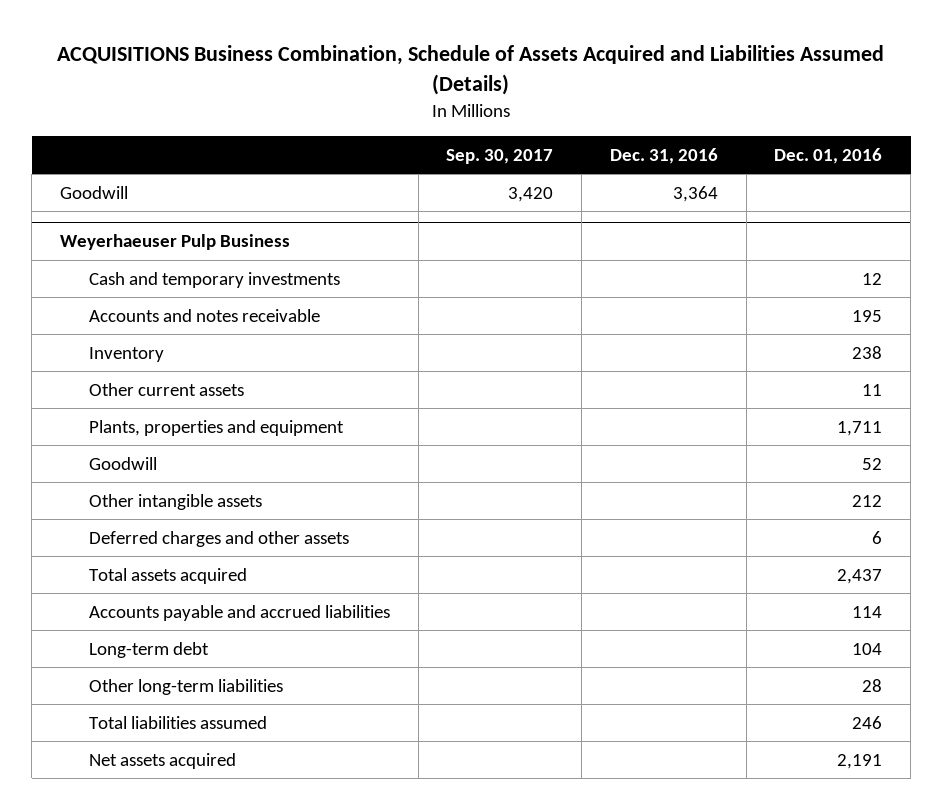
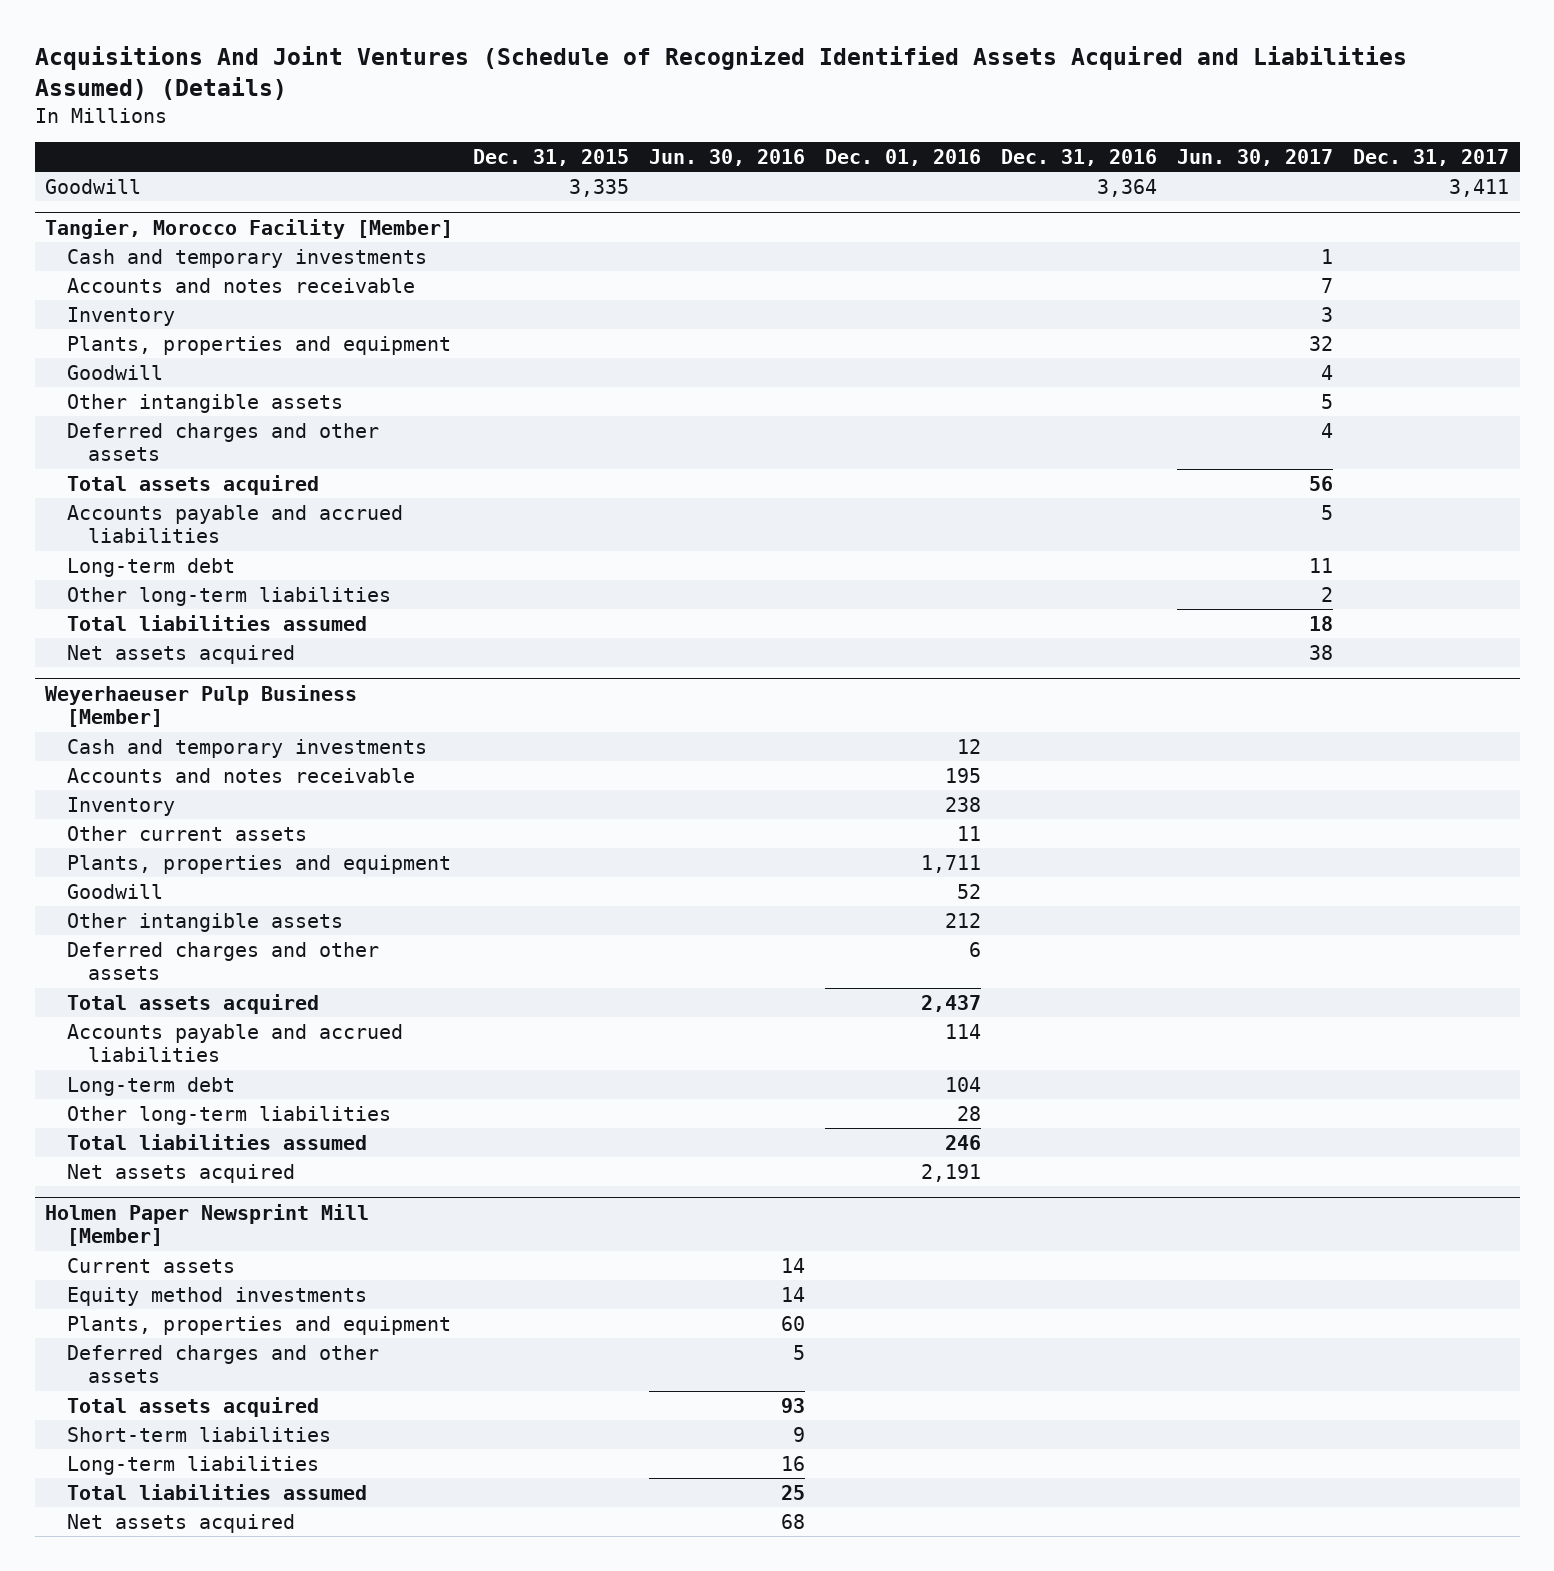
[57,45,885,96] ACQUISITIONS Business Combination, Schedule of Assets Acquired and Liabilities Assumed (Details) -> [34,46,1407,101] Acquisitions And Joint Ventures (Schedule of Recognized Identified Assets Acquired and Liabilities Assumed) (Details)
[446,148,554,164] Sep. 30, 2017 -> none
none -> [472,149,629,167] Dec. 31, 2015
none -> [649,149,806,167] Jun. 30, 2016
none -> [1177,149,1334,167] Jun. 30, 2017
none -> [1353,149,1510,167] Dec. 31, 2017
none -> [44,218,453,239] Tangier, Morocco Facility [Member]
none -> [66,248,427,268] Cash and temporary investments
none -> [66,277,415,293] Accounts and notes receivable
none -> [66,306,175,326] Inventory
none -> [66,335,451,355] Plants, properties and equipment
none -> [66,364,163,380] Goodwill
none -> [66,393,343,413] Other intangible assets
none -> [66,422,379,462] Deferred charges and other assets
none -> [66,474,319,495] Total assets acquired
none -> [66,504,403,544] Accounts payable and accrued liabilities
none -> [66,557,235,577] Long-term debt
none -> [66,586,391,606] Other long-term liabilities
none -> [66,614,367,631] Total liabilities assumed
none -> [66,644,295,664] Net assets acquired
[59,234,290,251] Weyerhaeuser Pulp Business -> [44,684,357,728] Weyerhaeuser Pulp Business [Member]
none -> [44,1203,369,1247] Holmen Paper Newsprint Mill [Member]
none -> [66,1257,235,1273] Current assets
none -> [66,1286,367,1306] Equity method investments
none -> [66,1315,451,1335] Plants, properties and equipment
none -> [66,1344,379,1384] Deferred charges and other assets
none -> [66,1396,319,1417] Total assets acquired
none -> [66,1426,331,1442] Short-term liabilities
none -> [66,1455,319,1475] Long-term liabilities
none -> [66,1483,367,1500] Total liabilities assumed
none -> [66,1513,295,1533] Net assets acquired

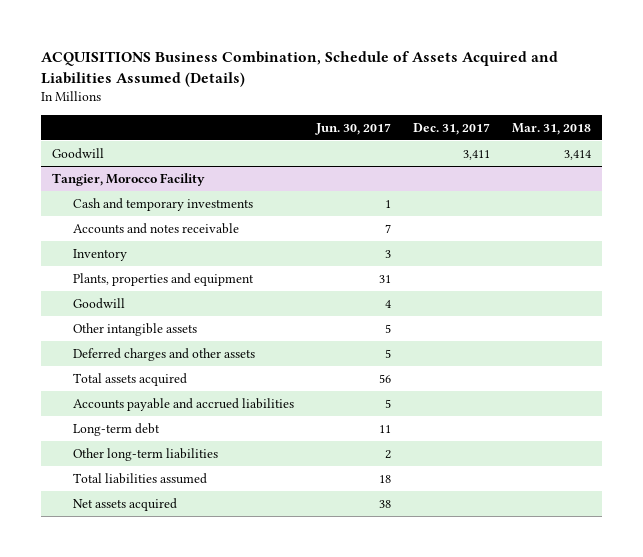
[34,46,1407,101] Acquisitions And Joint Ventures (Schedule of Recognized Identified Assets Acquired and Liabilities Assumed) (Details) -> [40,50,558,87] ACQUISITIONS Business Combination, Schedule of Assets Acquired and Liabilities Assumed (Details)
[472,149,629,167] Dec. 31, 2015 -> none
[649,149,806,167] Jun. 30, 2016 -> none
[825,149,982,167] Dec. 01, 2016 -> none
[1001,149,1158,167] Dec. 31, 2016 -> none
none -> [512,122,592,135] Mar. 31, 2018
[44,218,453,239] Tangier, Morocco Facility [Member] -> [51,172,205,186] Tangier, Morocco Facility
[1309,335,1334,351] 32 -> [378,274,391,283] 31
[1321,422,1334,438] 4 -> [384,348,391,358] 5
[44,684,357,728] Weyerhaeuser Pulp Business [Member] -> none
[66,738,427,758] Cash and temporary investments -> none
[66,767,415,783] Accounts and notes receivable -> none
[66,796,175,816] Inventory -> none
[66,825,307,841] Other current assets -> none
[66,854,451,874] Plants, properties and equipment -> none
[66,883,163,899] Goodwill -> none
[66,912,343,932] Other intangible assets -> none
[66,941,379,981] Deferred charges and other assets -> none
[66,993,319,1014] Total assets acquired -> none
[66,1023,403,1063] Accounts payable and accrued liabilities -> none
[66,1076,235,1096] Long-term debt -> none
[66,1105,391,1125] Other long-term liabilities -> none
[66,1133,367,1150] Total liabilities assumed -> none
[66,1163,295,1183] Net assets acquired -> none
[44,1203,369,1247] Holmen Paper Newsprint Mill [Member] -> none
[66,1257,235,1273] Current assets -> none
[66,1286,367,1306] Equity method investments -> none
[66,1315,451,1335] Plants, properties and equipment -> none
[66,1344,379,1384] Deferred charges and other assets -> none
[66,1396,319,1417] Total assets acquired -> none
[66,1426,331,1442] Short-term liabilities -> none
[66,1455,319,1475] Long-term liabilities -> none
[66,1483,367,1500] Total liabilities assumed -> none
[66,1513,295,1533] Net assets acquired -> none

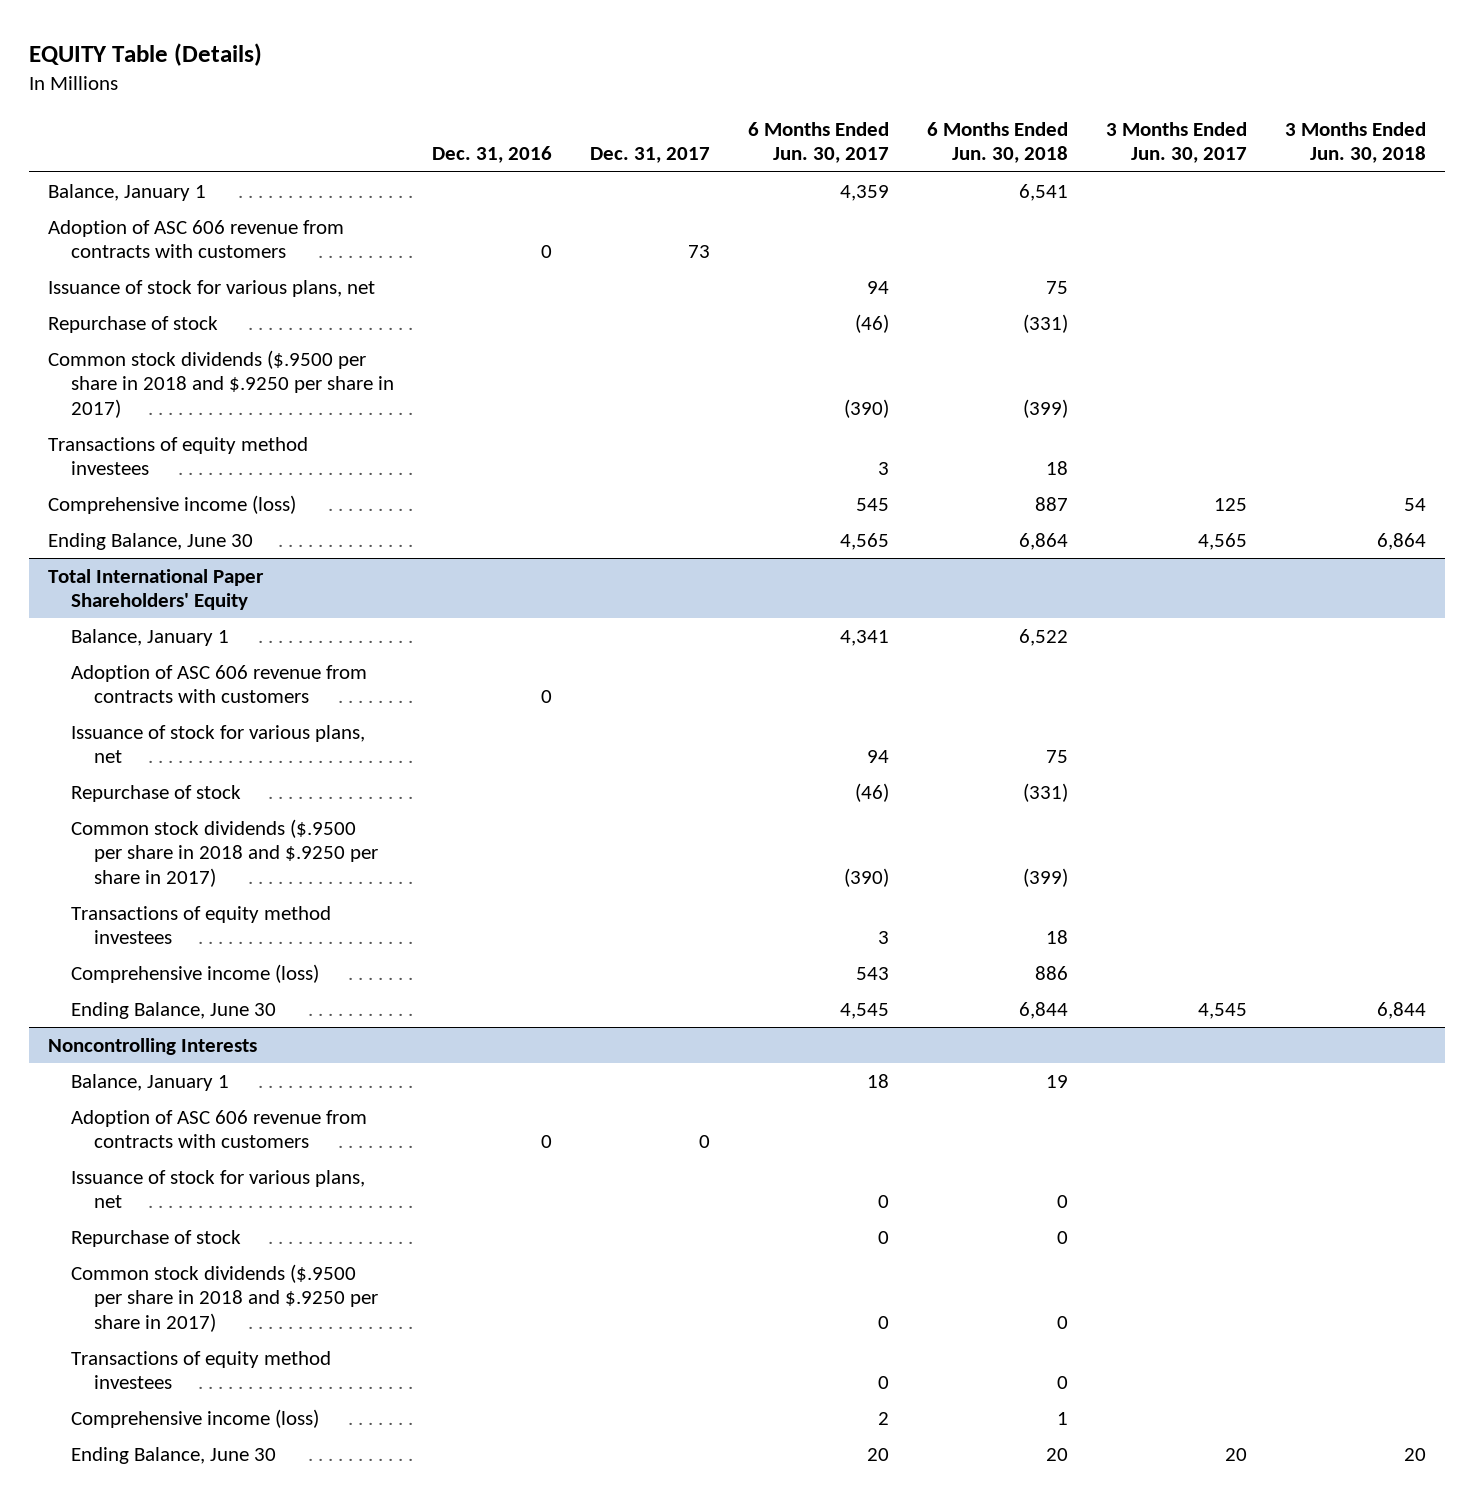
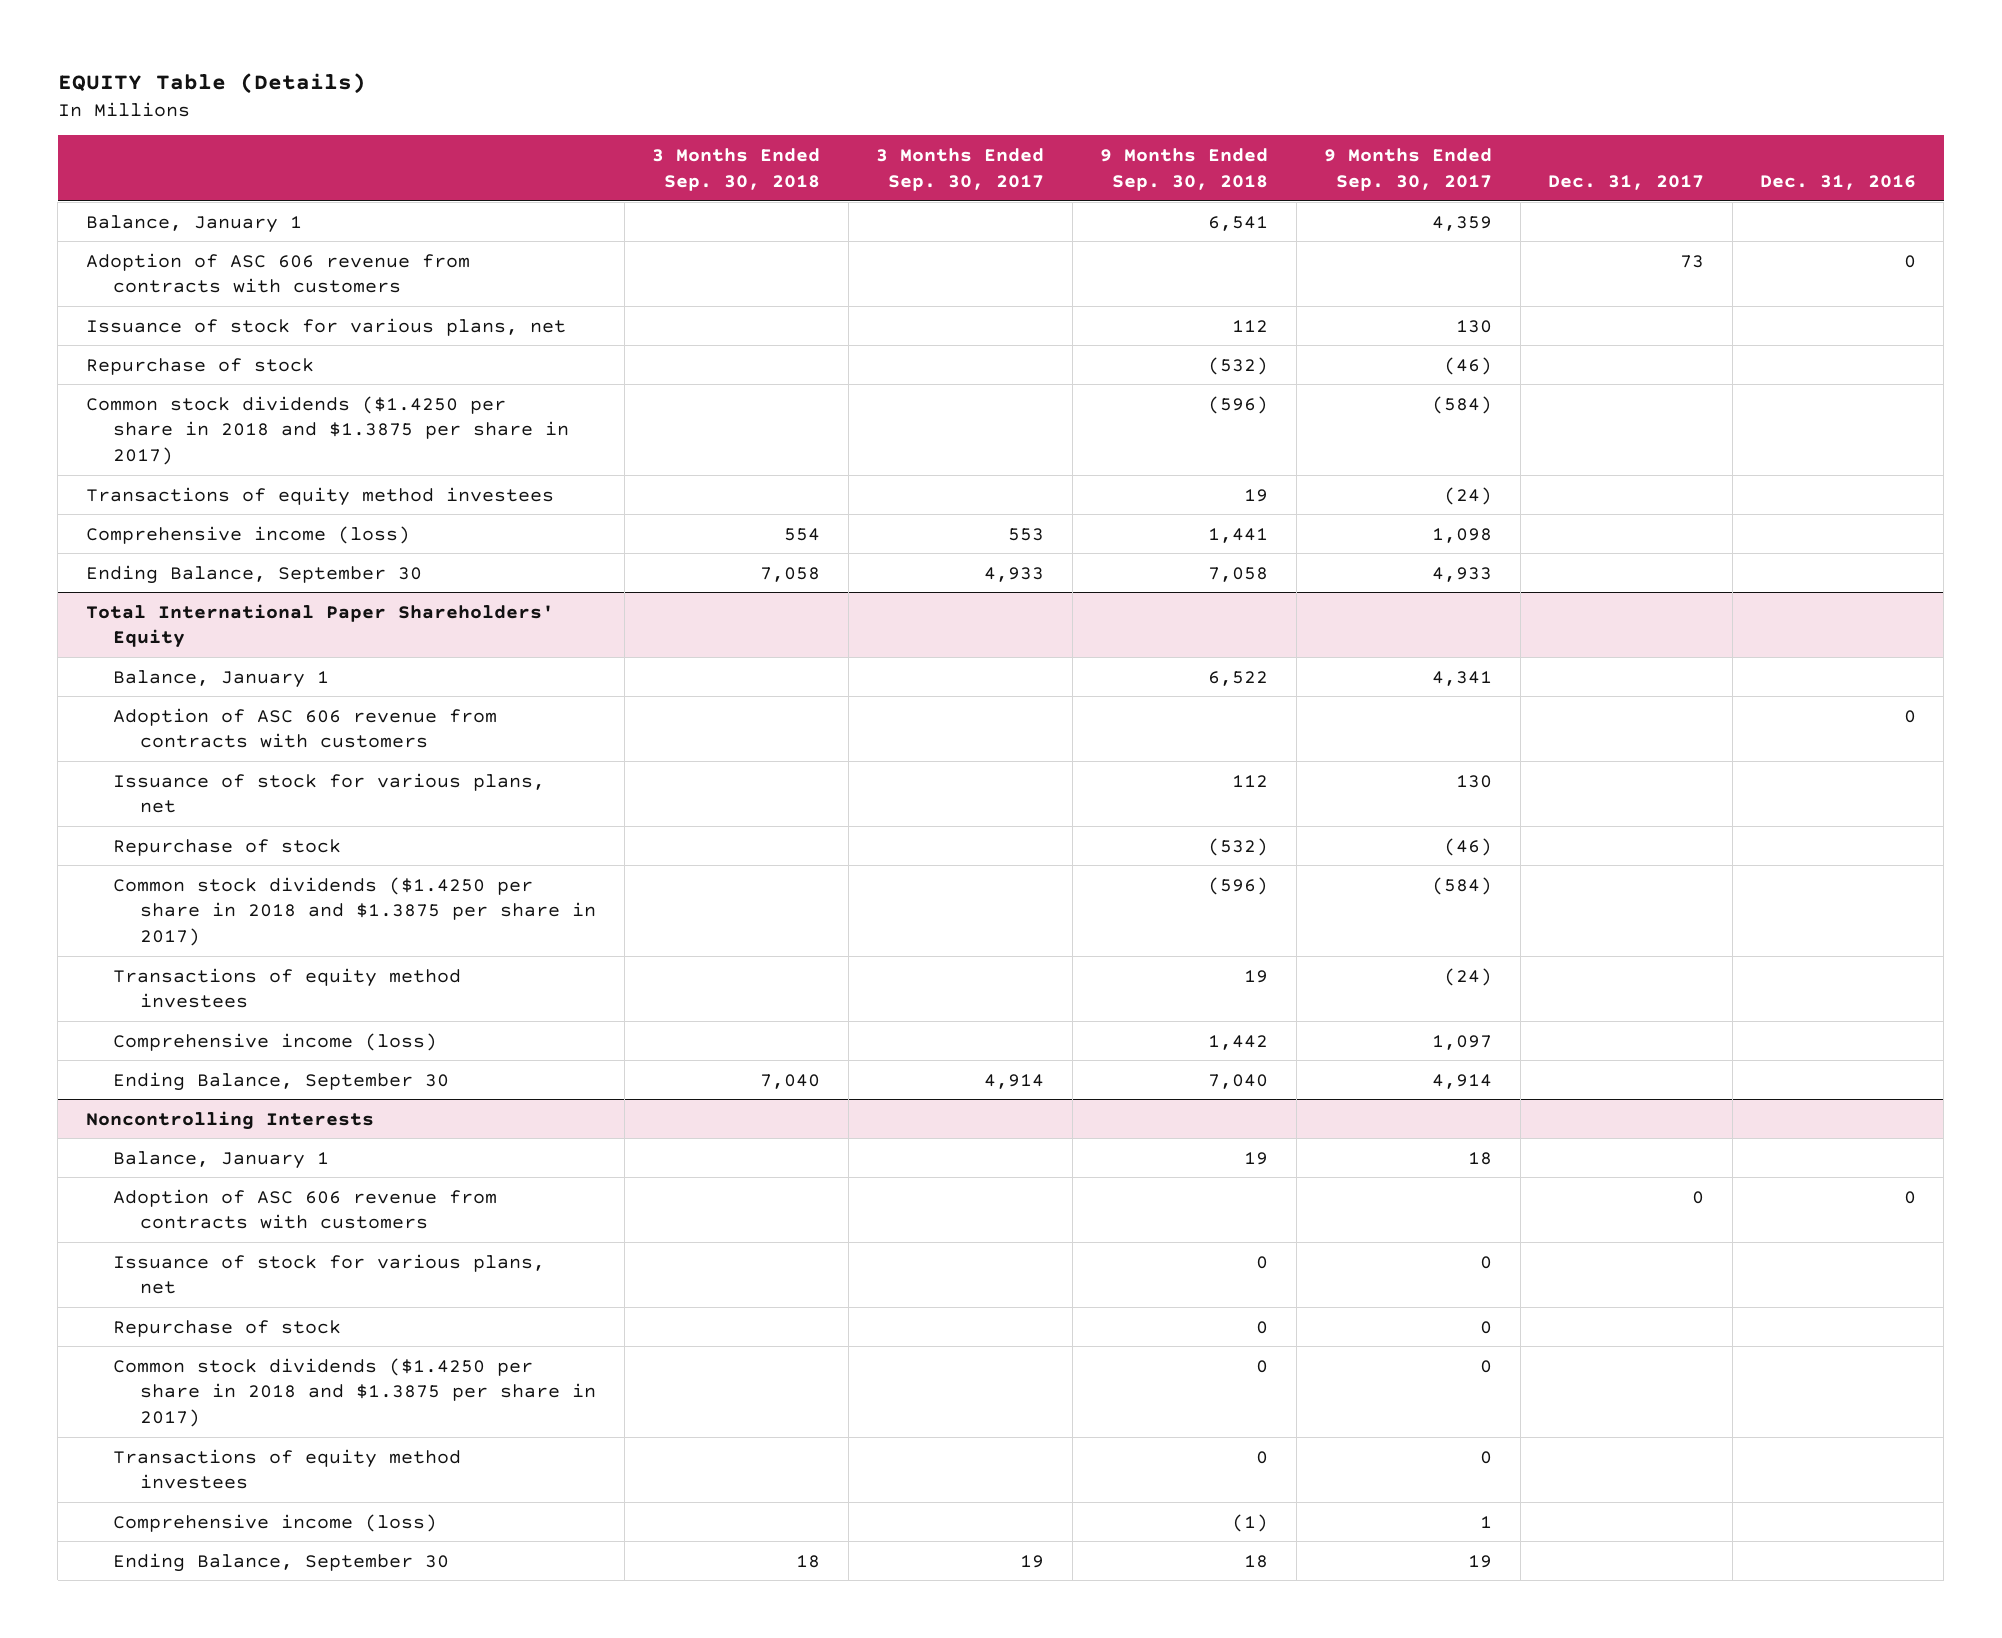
[747,122,889,164] 6 Months Ended Jun. 30, 2017 -> none
[926,122,1068,164] 6 Months Ended Jun. 30, 2018 -> none
[1105,122,1247,164] 3 Months Ended Jun. 30, 2017 -> none
[1284,122,1426,164] 3 Months Ended Jun. 30, 2018 -> none
none -> [652,147,821,191] 3 Months Ended Sep. 30, 2018
none -> [876,147,1045,191] 3 Months Ended Sep. 30, 2017
none -> [1100,147,1269,191] 9 Months Ended Sep. 30, 2018
none -> [1324,147,1493,191] 9 Months Ended Sep. 30, 2017
[47,349,394,418] Common stock dividends ($.9500 per share in 2018 and $.9250 per share in 2017) -> [85,395,570,465] Common stock dividends ($1.4250 per share in 2018 and $1.3875 per share in 2017)
[47,532,253,550] Ending Balance, June 30 -> [85,564,422,584] Ending Balance, September 30
[70,818,379,887] Common stock dividends ($.9500 per share in 2018 and $.9250 per share in 2017) -> [113,876,597,946] Common stock dividends ($1.4250 per share in 2018 and $1.3875 per share in 2017)
[70,1001,276,1019] Ending Balance, June 30 -> [113,1071,450,1091] Ending Balance, September 30
[70,1263,379,1332] Common stock dividends ($.9500 per share in 2018 and $.9250 per share in 2017) -> [113,1357,597,1427] Common stock dividends ($1.4250 per share in 2018 and $1.3875 per share in 2017)
[70,1446,276,1464] Ending Balance, June 30 -> [113,1552,450,1572] Ending Balance, September 30

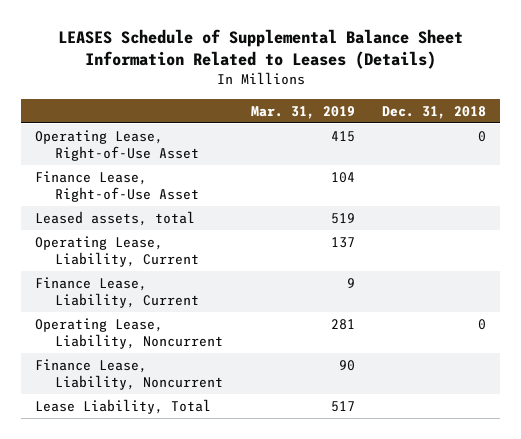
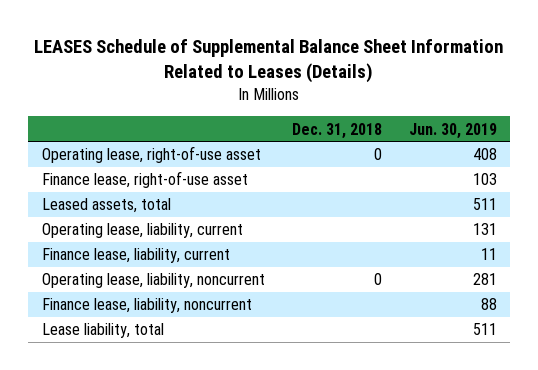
[250,105,355,119] Mar. 31, 2019 -> none
none -> [408,122,497,139] Jun. 30, 2019
[34,130,200,161] Operating Lease, Right-of-Use Asset -> [41,146,261,164] Operating lease, right-of-use asset
[34,171,200,202] Finance Lease, Right-of-Use Asset -> [41,171,248,189] Finance lease, right-of-use asset
[34,236,200,267] Operating Lease, Liability, Current -> [41,223,243,239] Operating lease, liability, current
[34,277,200,308] Finance Lease, Liability, Current -> [41,248,230,264] Finance lease, liability, current
[34,318,224,349] Operating Lease, Liability, Noncurrent -> [41,273,265,289] Operating lease, liability, noncurrent
[34,359,224,390] Finance Lease, Liability, Noncurrent -> [41,298,252,314] Finance lease, liability, noncurrent
[34,399,211,415] Lease Liability, Total -> [41,323,164,339] Lease liability, total

